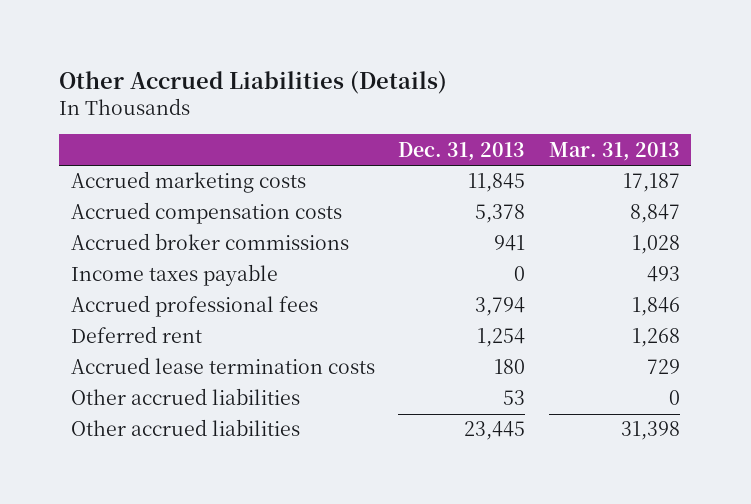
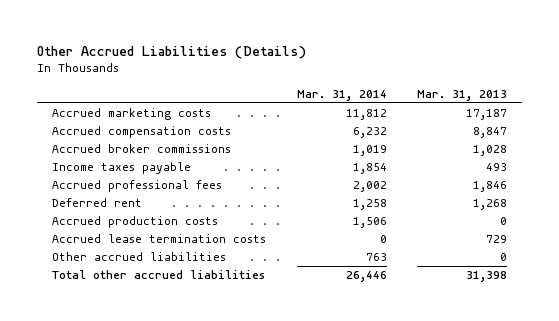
[398,141,526,161] Dec. 31, 2013 -> none
none -> [296,89,387,101] Mar. 31, 2014
none -> [52,216,219,229] Accrued production costs
[70,419,300,437] Other accrued liabilities -> [52,270,266,280] Total other accrued liabilities

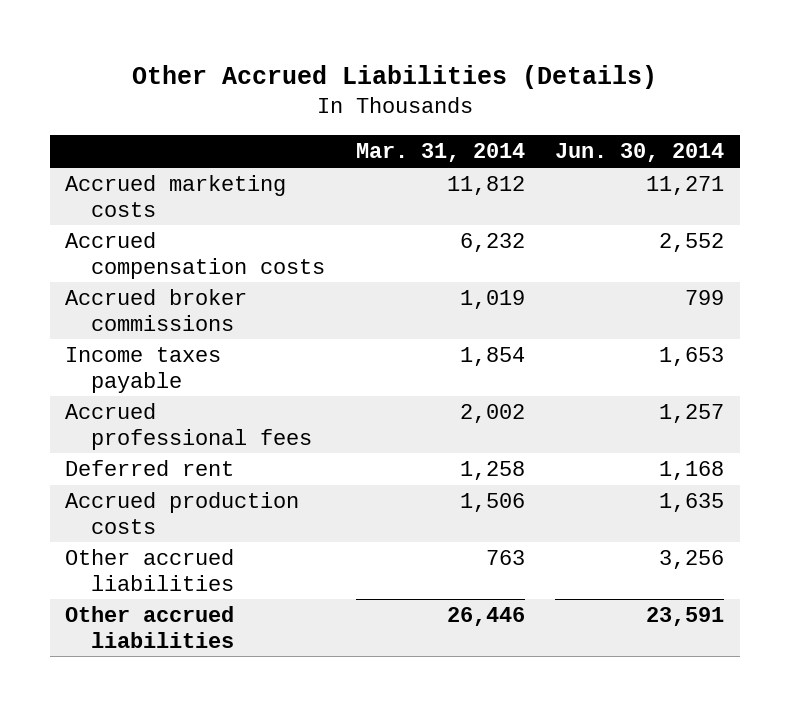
[416,89,507,101] Mar. 31, 2013 -> none
none -> [555,143,725,163] Jun. 30, 2014
[52,234,267,244] Accrued lease termination costs -> none
[52,270,266,280] Total other accrued liabilities -> [65,606,235,648] Other accrued liabilities

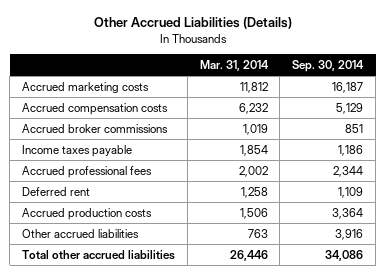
[555,143,725,163] Jun. 30, 2014 -> none
none -> [292,59,365,72] Sep. 30, 2014
[65,606,235,648] Other accrued liabilities -> [21,249,175,260] Total other accrued liabilities

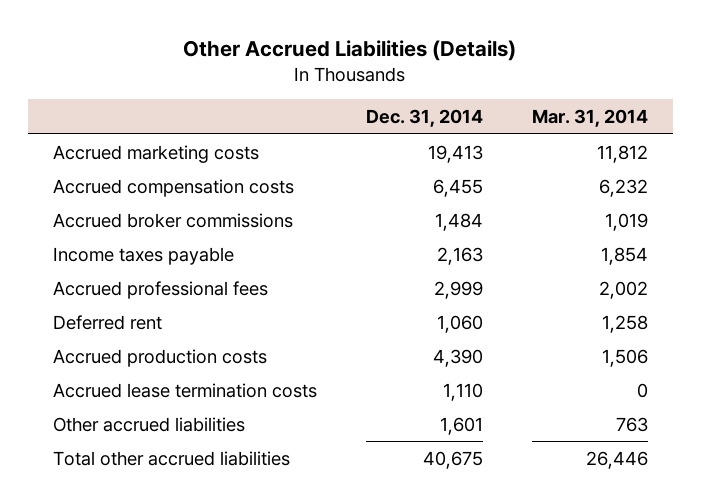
[292,59,365,72] Sep. 30, 2014 -> none
none -> [365,109,483,128] Dec. 31, 2014
none -> [52,382,317,398] Accrued lease termination costs

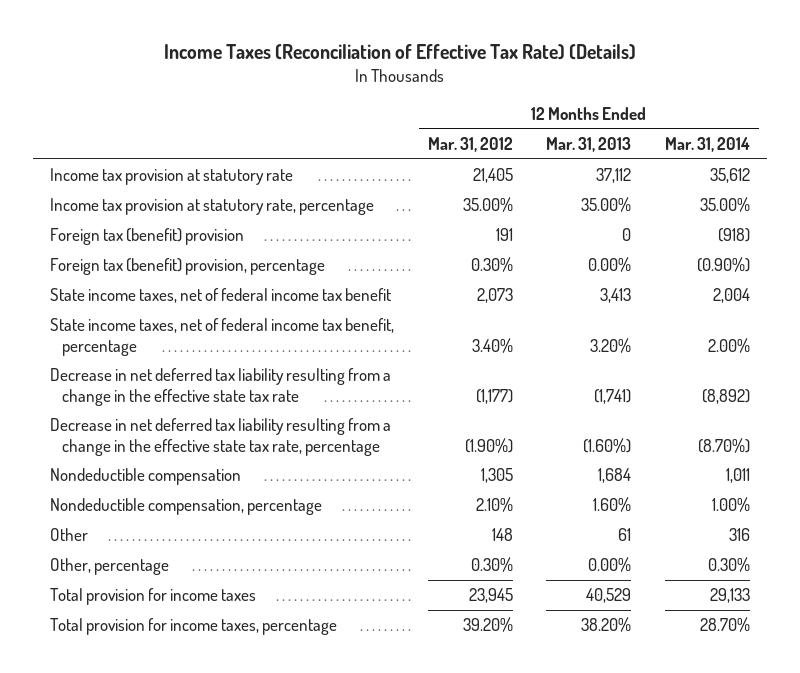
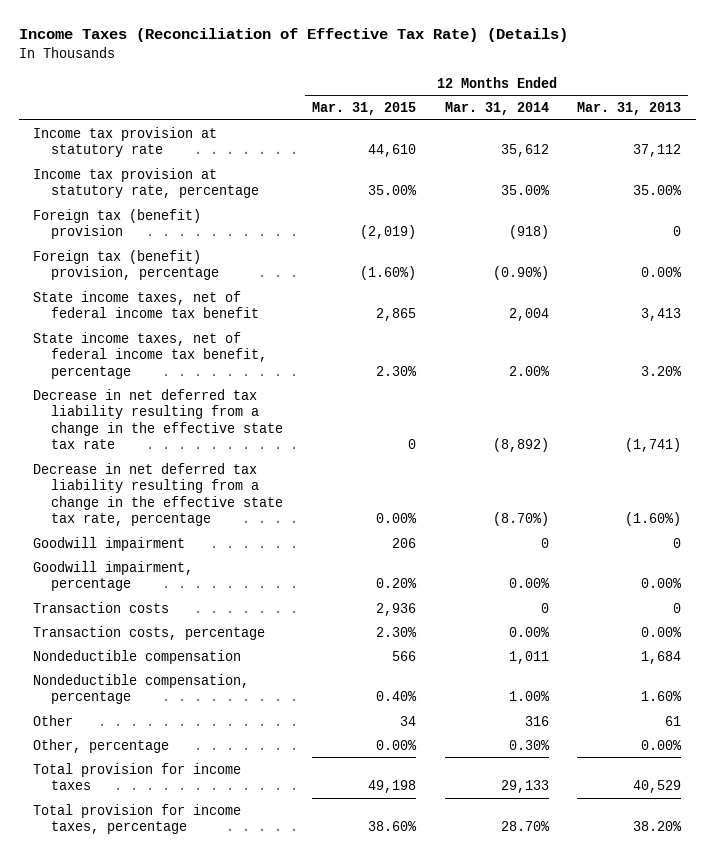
[427,136,513,152] Mar. 31, 2012 -> none
none -> [311,102,416,116] Mar. 31, 2015
none -> [32,536,185,551] Goodwill impairment
none -> [32,560,193,592] Goodwill impairment, percentage
none -> [32,601,169,613] Transaction costs
none -> [32,625,265,640] Transaction costs, percentage

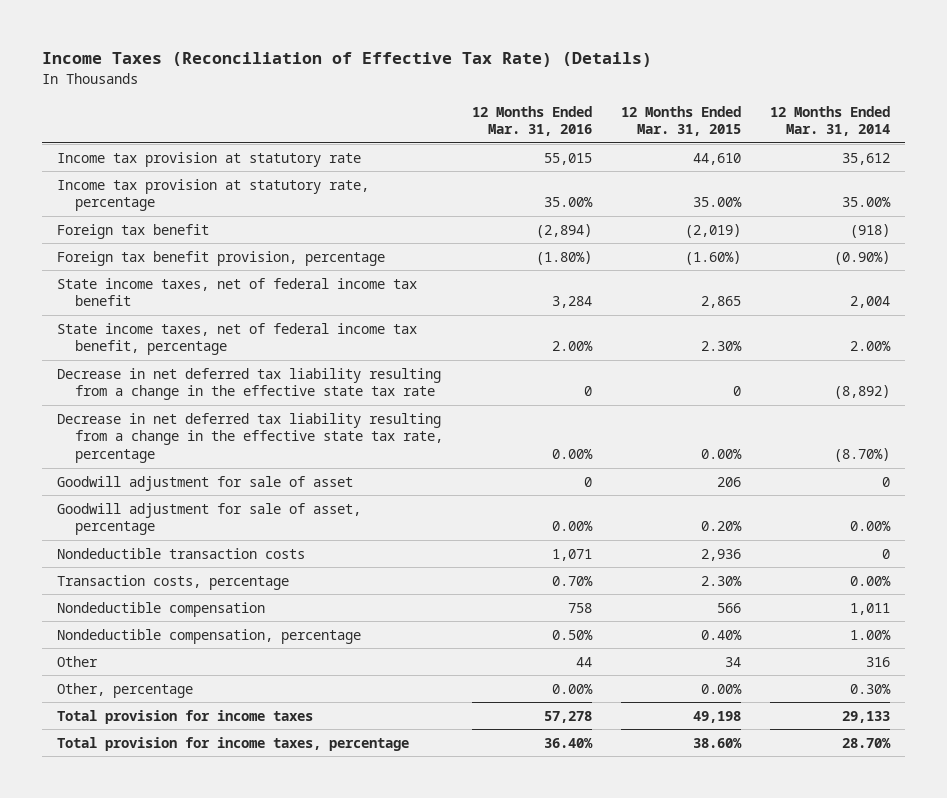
[577,102,682,116] Mar. 31, 2013 -> none
none -> [472,105,593,137] 12 Months Ended Mar. 31, 2016
[32,208,201,240] Foreign tax (benefit) provision -> [56,223,209,239] Foreign tax benefit
[32,249,220,281] Foreign tax (benefit) provision, percentage -> [56,250,385,266] Foreign tax benefit provision, percentage
[32,536,185,551] Goodwill impairment -> none
[32,560,193,592] Goodwill impairment, percentage -> none
none -> [56,475,353,491] Goodwill adjustment for sale of asset
none -> [56,502,361,536] Goodwill adjustment for sale of asset, percentage
[32,601,169,613] Transaction costs -> [56,547,305,559] Nondeductible transaction costs

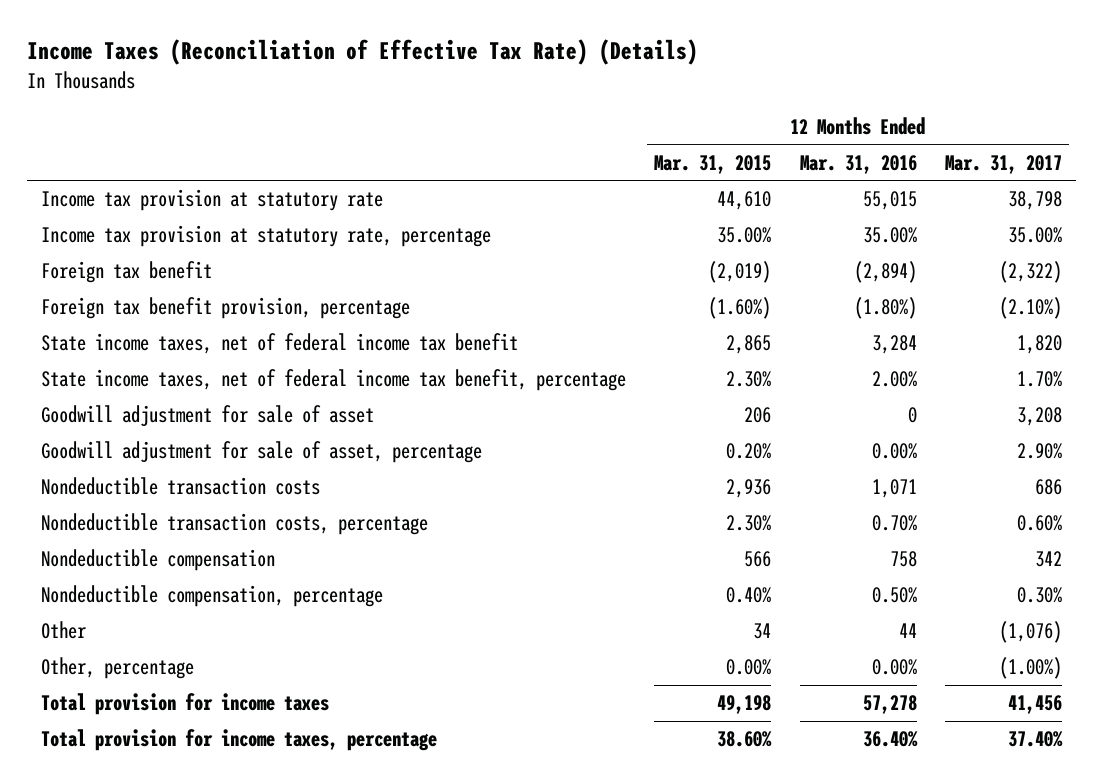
[770,105,891,137] 12 Months Ended Mar. 31, 2014 -> none
none -> [945,154,1063,174] Mar. 31, 2017
[56,367,441,401] Decrease in net deferred tax liability resulting from a change in the effective state tax rate -> none
[56,412,444,464] Decrease in net deferred tax liability resulting from a change in the effective state tax rate, percentage -> none
[56,574,289,590] Transaction costs, percentage -> [41,513,429,536] Nondeductible transaction costs, percentage

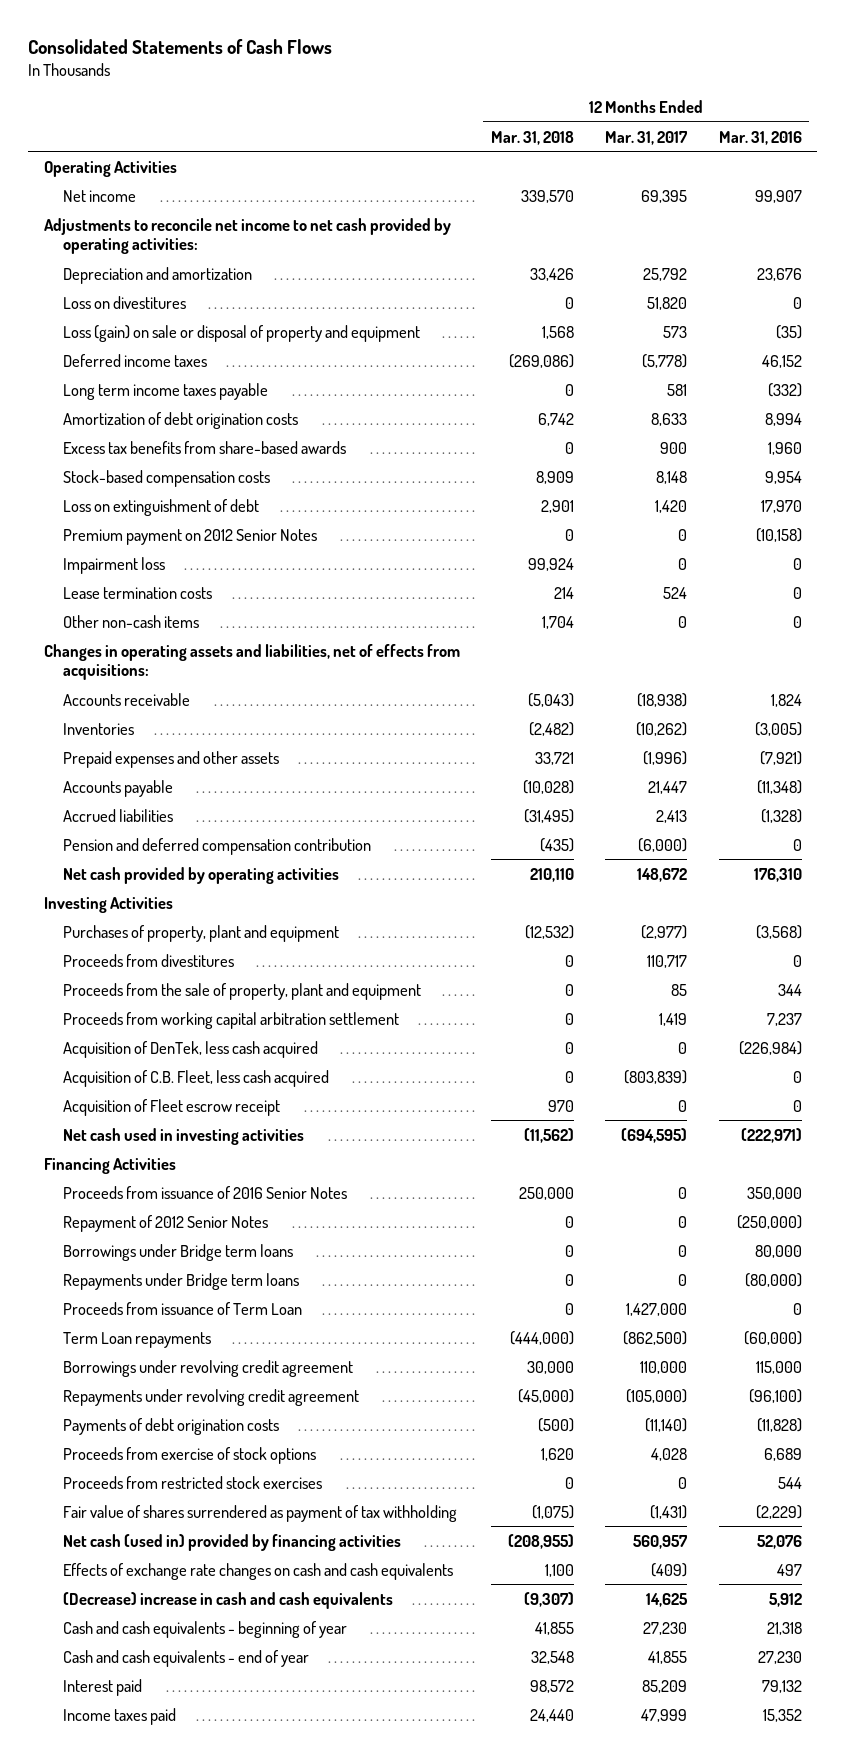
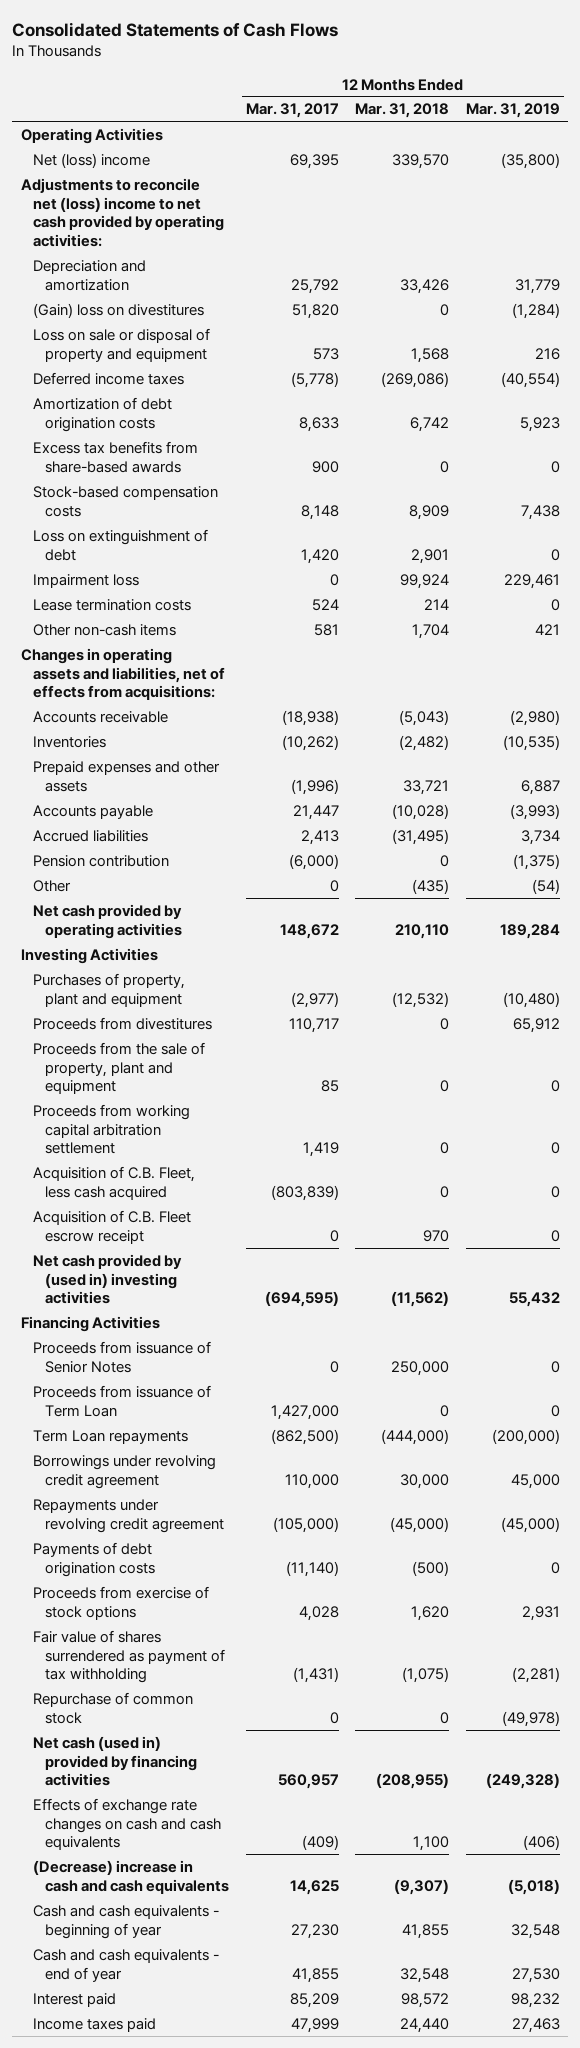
[718,130,802,145] Mar. 31, 2016 -> none
none -> [465,103,560,119] Mar. 31, 2019
[62,189,136,202] Net income -> [32,152,150,168] Net (loss) income
[43,217,451,255] Adjustments to reconcile net income to net cash provided by operating activities: -> [20,177,224,248] Adjustments to reconcile net (loss) income to net cash provided by operating activities:
[62,295,186,309] Loss on divestitures -> [32,302,204,318] (Gain) loss on divestitures
[62,324,420,342] Loss (gain) on sale or disposal of property and equipment -> [32,327,210,362] Loss on sale or disposal of property and equipment
[62,382,268,400] Long term income taxes payable -> none
[62,528,317,545] Premium payment on 2012 Senior Notes -> none
[678,615,688,628] 0 -> [313,623,339,636] 581
[62,837,371,855] Pension and deferred compensation contribution -> [32,854,169,867] Pension contribution
[539,837,574,852] (435) -> [440,854,450,867] 0
none -> [32,879,71,892] Other
[62,1040,318,1058] Acquisition of DenTek, less cash acquired -> none
[62,1098,280,1116] Acquisition of Fleet escrow receipt -> [32,1209,191,1244] Acquisition of C.B. Fleet escrow receipt
[62,1127,304,1145] Net cash used in investing activities -> [32,1253,182,1305] Net cash provided by (used in) investing activities
[62,1214,268,1232] Repayment of 2012 Senior Notes -> none
[62,1243,293,1261] Borrowings under Bridge term loans -> none
[62,1272,299,1290] Repayments under Bridge term loans -> none
[62,1185,347,1199] Proceeds from issuance of 2016 Senior Notes -> [32,1340,211,1373] Proceeds from issuance of Senior Notes
[62,1475,322,1489] Proceeds from restricted stock exercises -> none
none -> [32,1691,193,1724] Repurchase of common stock

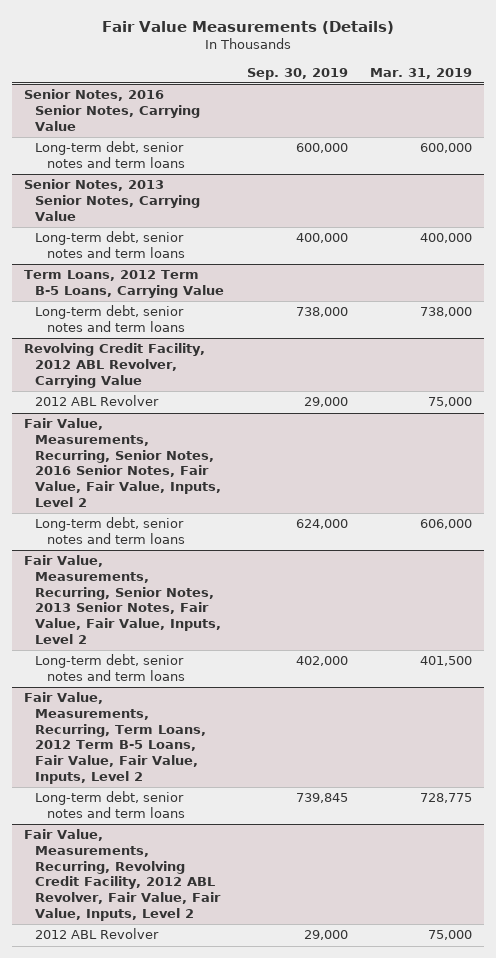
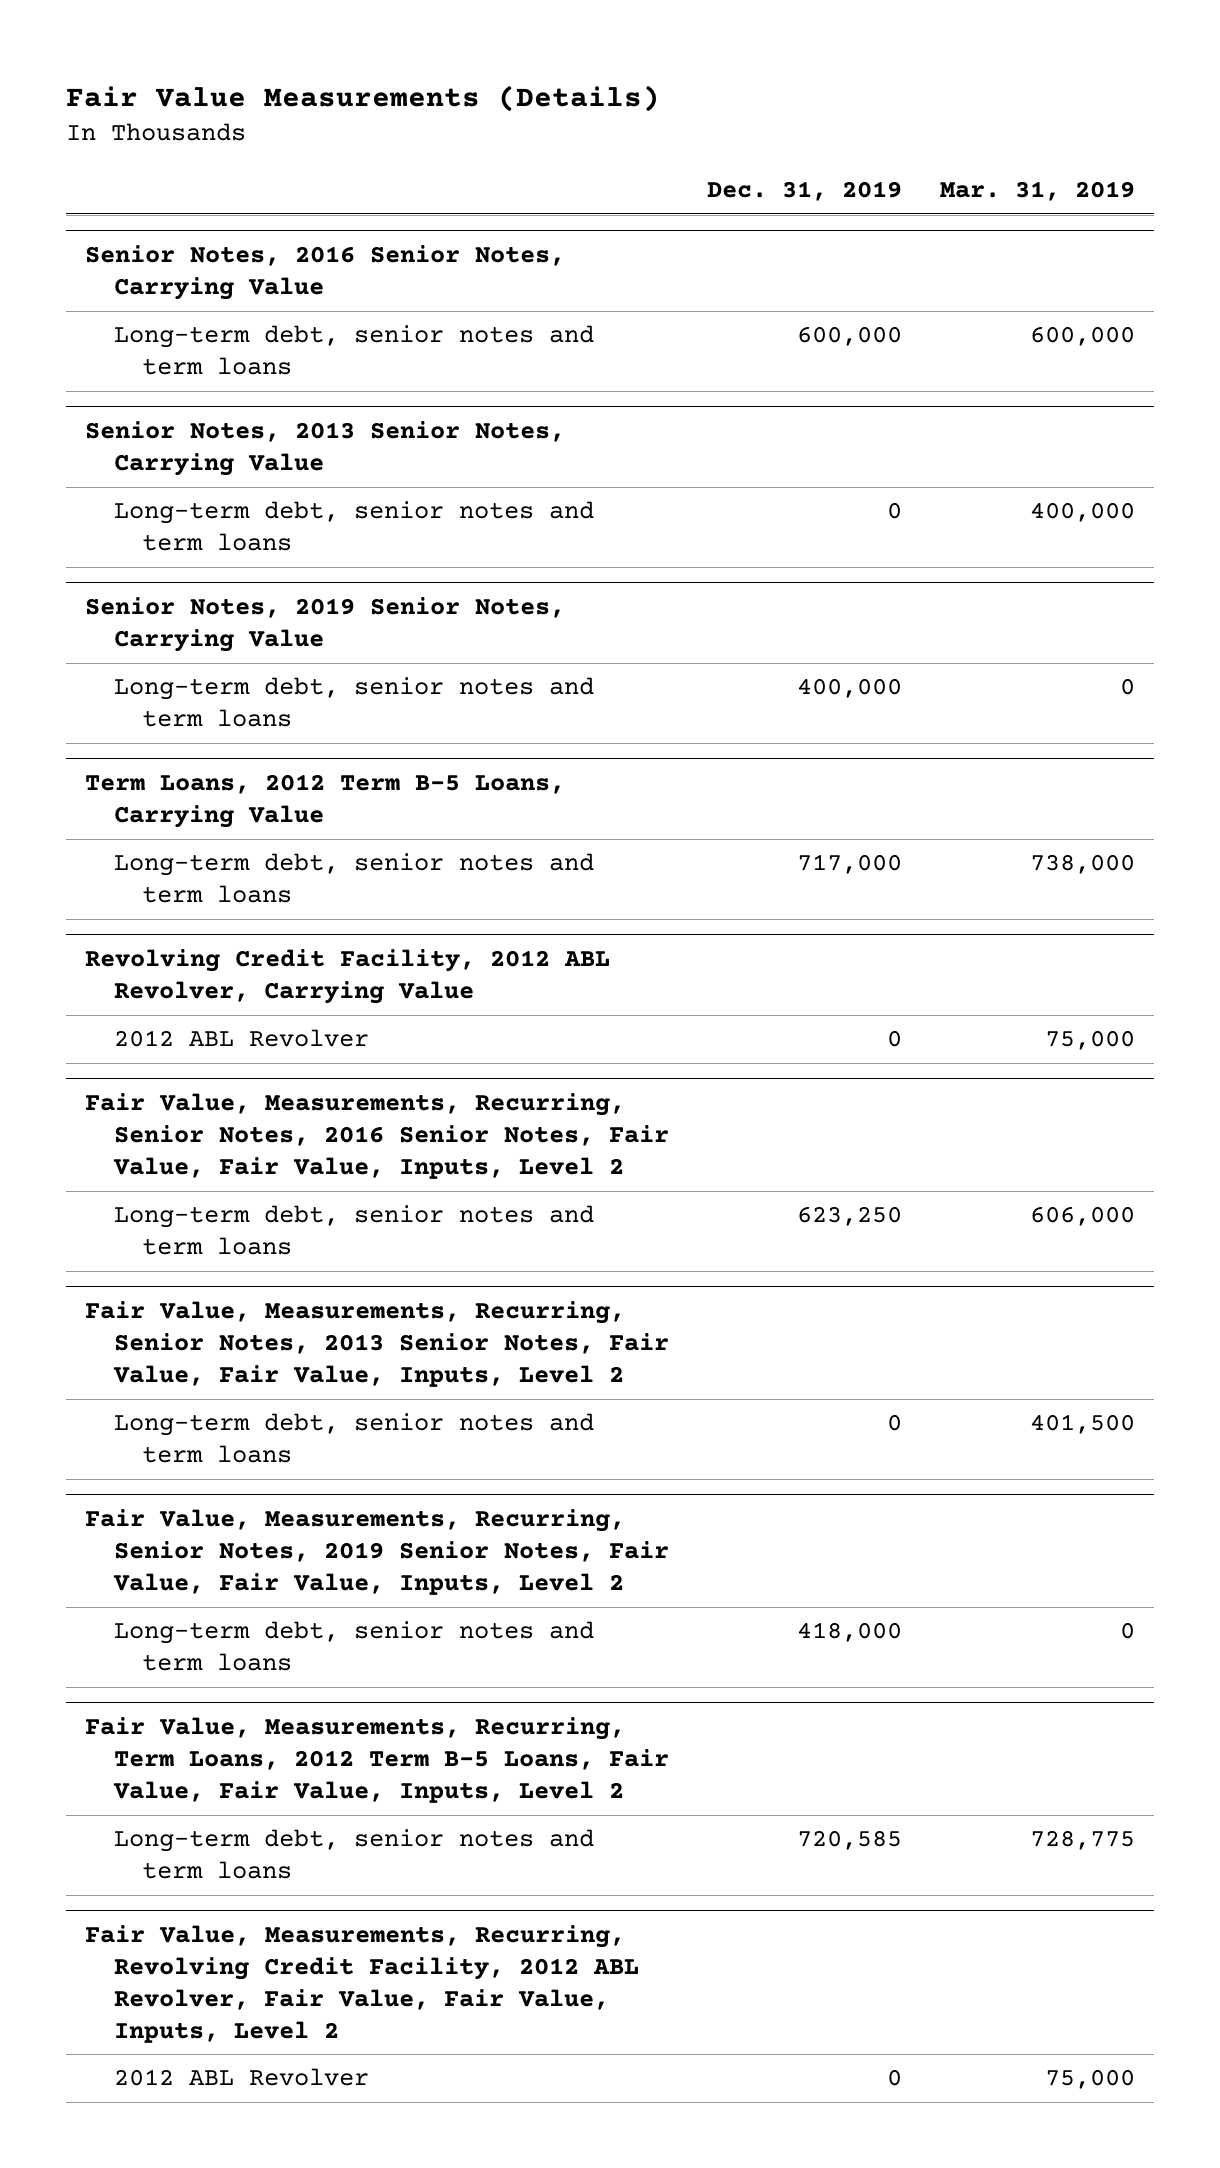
[246,67,348,80] Sep. 30, 2019 -> none
none -> [706,181,902,202] Dec. 31, 2019
none -> [85,597,566,653] Senior Notes, 2019 Senior Notes, Carrying Value
none -> [113,677,594,728] Long-term debt, senior notes and term loans
none -> [85,1509,669,1595] Fair Value, Measurements, Recurring, Senior Notes, 2019 Senior Notes, Fair Value, Fair Value, Inputs, Level 2
none -> [113,1621,594,1672] Long-term debt, senior notes and term loans

